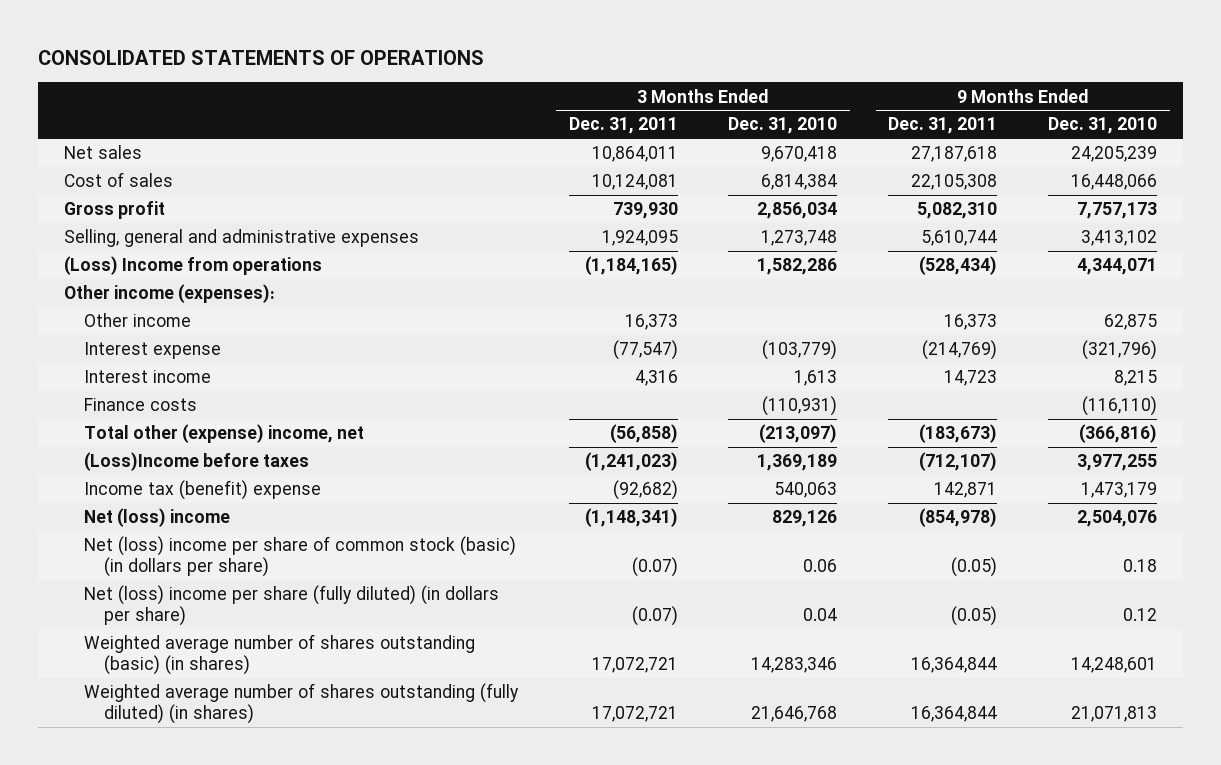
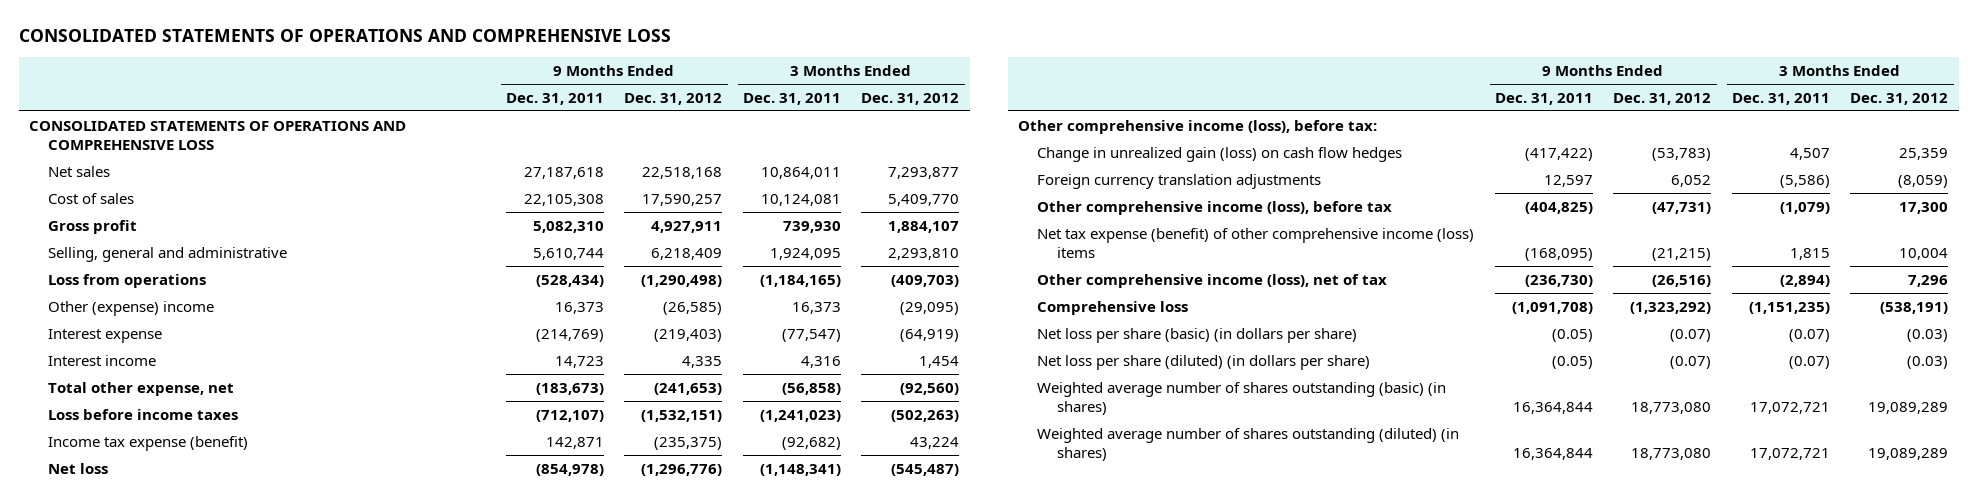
[38,50,485,66] CONSOLIDATED STATEMENTS OF OPERATIONS -> [18,29,671,43] CONSOLIDATED STATEMENTS OF OPERATIONS AND COMPREHENSIVE LOSS
[728,117,838,135] Dec. 31, 2010 -> none
[1048,117,1158,135] Dec. 31, 2010 -> none
none -> [624,92,723,105] Dec. 31, 2012
none -> [861,92,960,105] Dec. 31, 2012
none -> [28,120,406,151] CONSOLIDATED STATEMENTS OF OPERATIONS AND COMPREHENSIVE LOSS
[63,284,275,304] Other income (expenses): -> none
[63,229,419,248] Selling, general and administrative expenses -> [48,246,288,262] Selling, general and administrative
[63,256,322,276] (Loss) Income from operations -> [48,273,207,288] Loss from operations
[83,313,191,328] Other income -> [48,300,215,316] Other (expense) income
[83,398,197,412] Finance costs -> none
[83,424,364,444] Total other (expense) income, net -> [48,381,235,396] Total other expense, net
[83,452,309,472] (Loss)Income before taxes -> [48,408,239,420] Loss before income taxes
[83,480,321,501] Income tax (benefit) expense -> [48,435,249,451] Income tax expense (benefit)
[83,508,230,528] Net (loss) income -> [48,462,109,474] Net loss
none -> [1017,119,1377,134] Other comprehensive income (loss), before tax:
none -> [1037,146,1403,162] Change in unrealized gain (loss) on cash flow hedges
none -> [1037,173,1322,189] Foreign currency translation adjustments
none -> [1037,200,1393,215] Other comprehensive income (loss), before tax
none -> [1037,227,1475,259] Net tax expense (benefit) of other comprehensive income (loss) items
none -> [1037,273,1388,288] Other comprehensive income (loss), net of tax
none -> [1037,300,1189,315] Comprehensive loss
[83,536,516,578] Net (loss) income per share of common stock (basic) (in dollars per share) -> [1037,327,1358,343] Net loss per share (basic) (in dollars per share)
[83,585,499,627] Net (loss) income per share (fully diluted) (in dollars per share) -> [1037,354,1371,370] Net loss per share (diluted) (in dollars per share)
[83,683,519,725] Weighted average number of shares outstanding (fully diluted) (in shares) -> [1037,427,1460,462] Weighted average number of shares outstanding (diluted) (in shares)

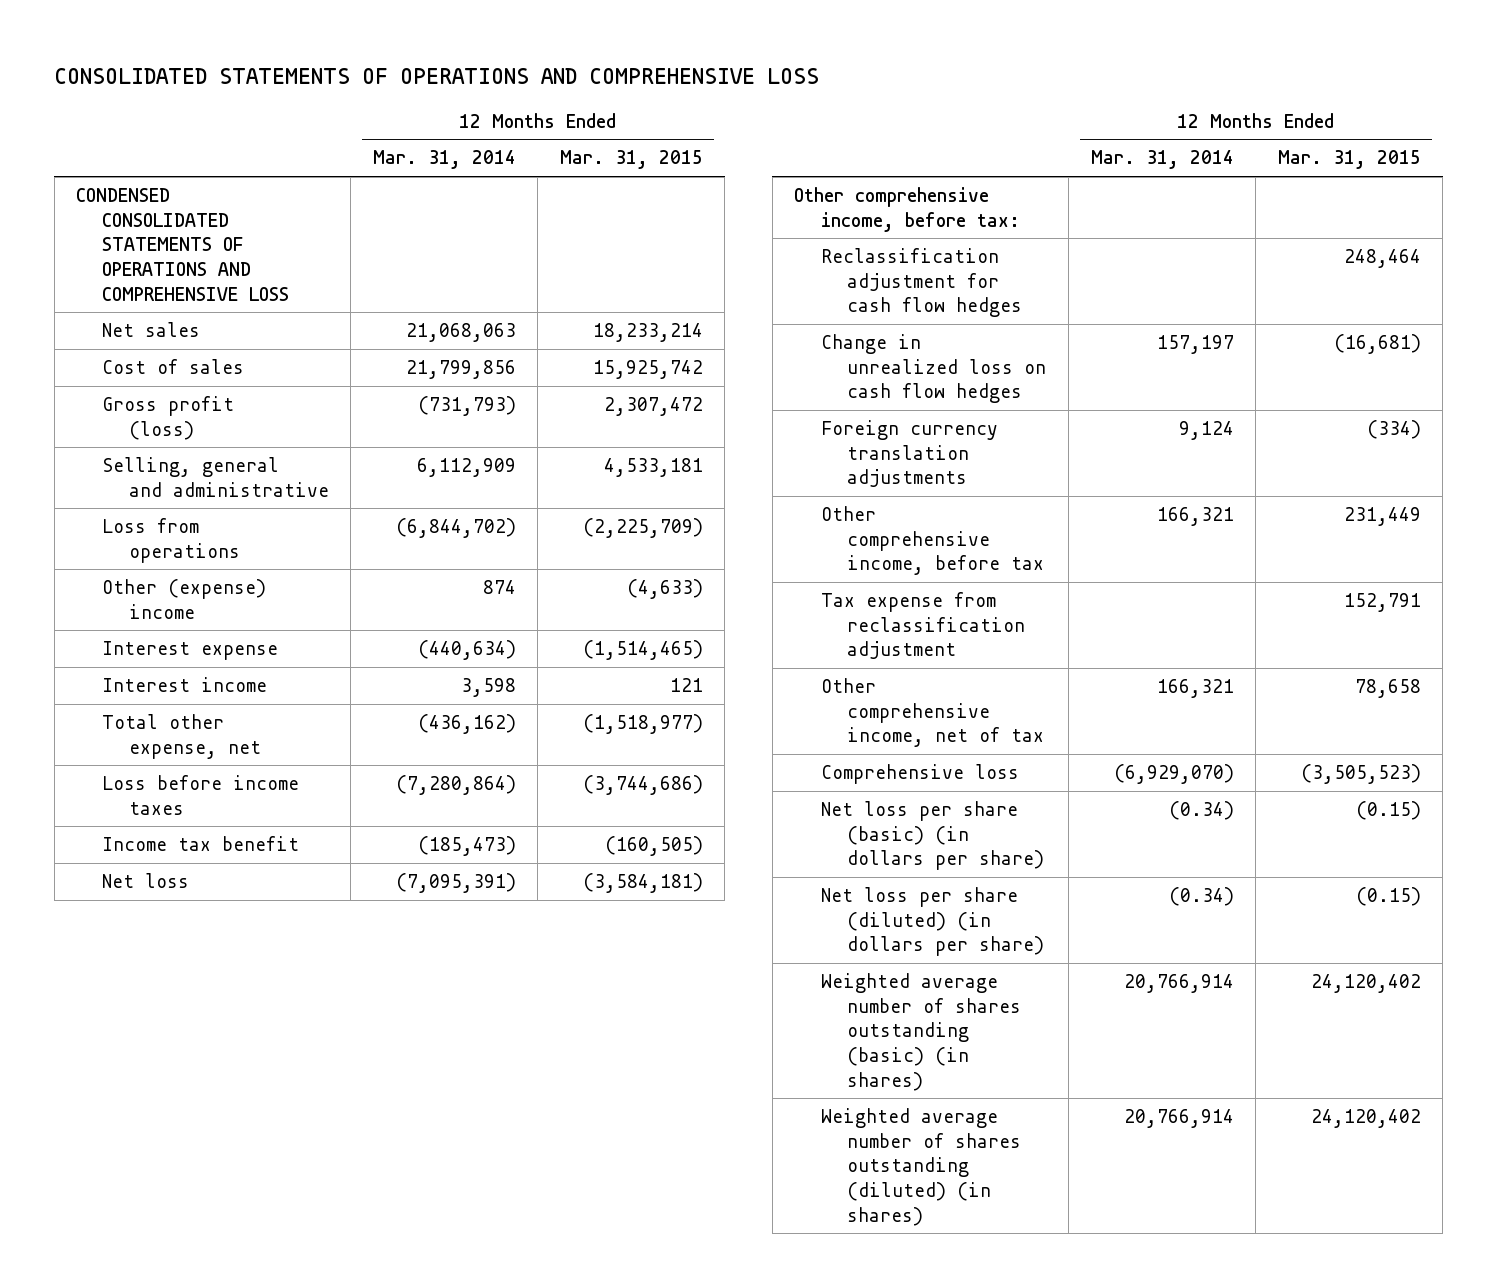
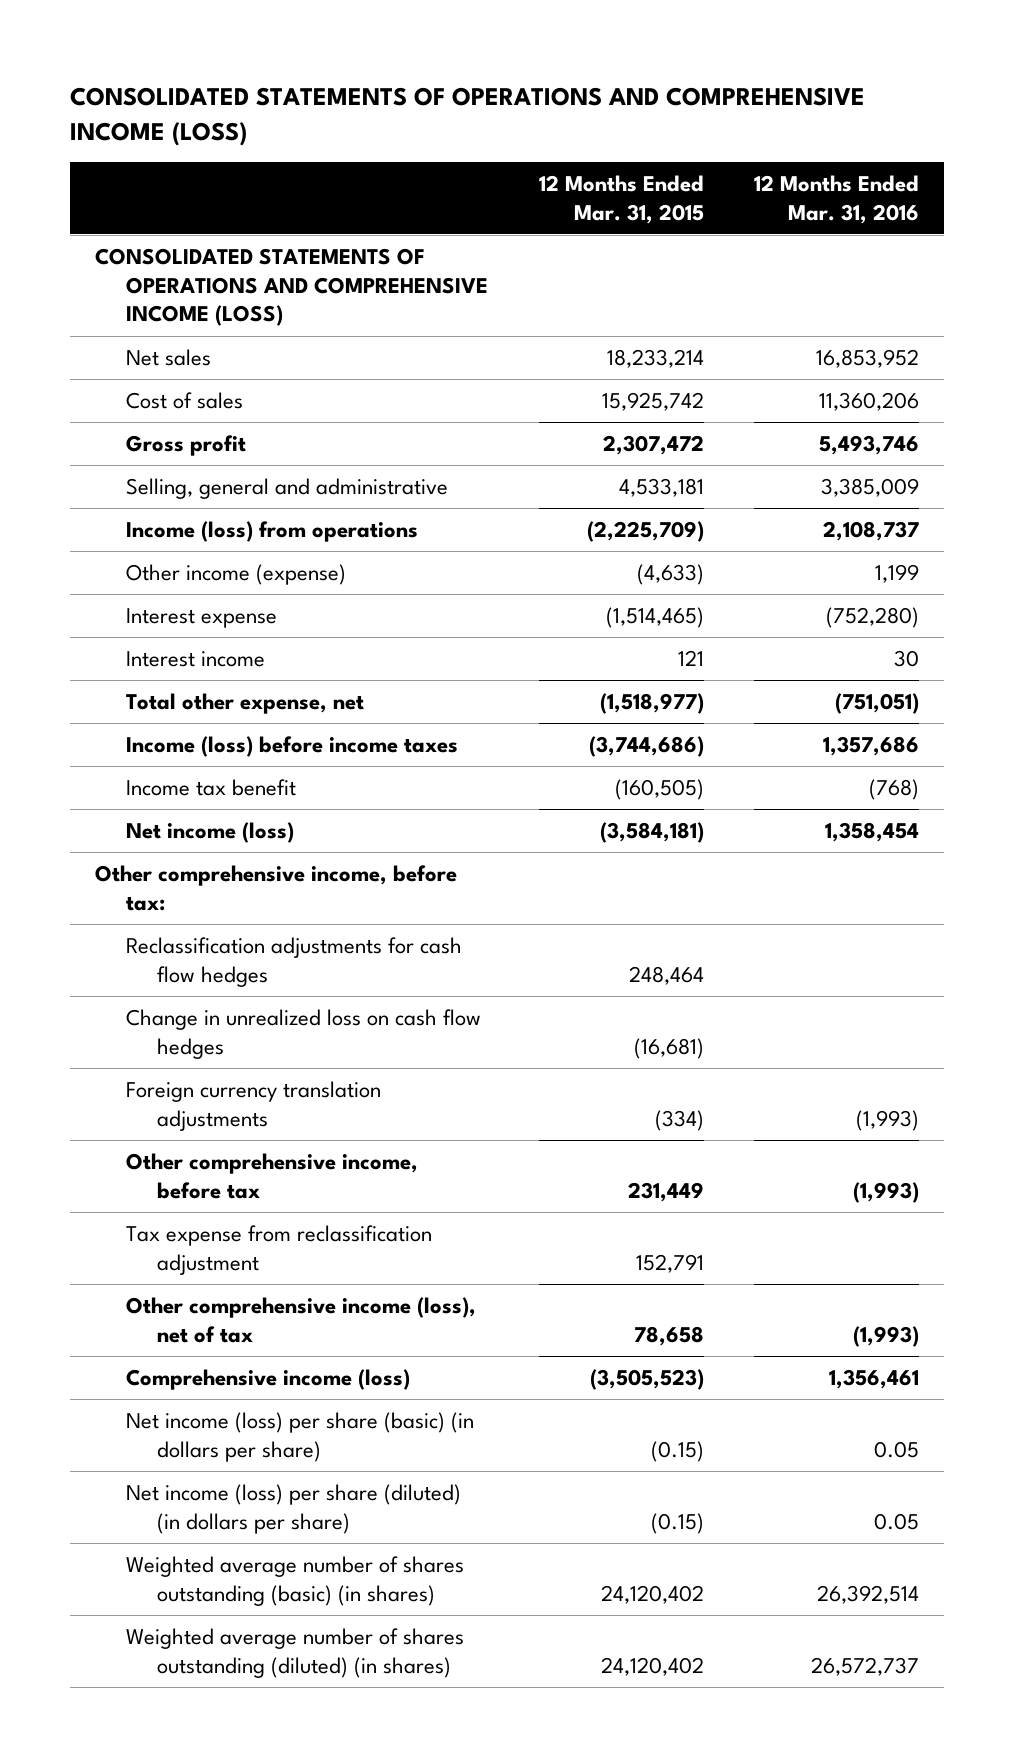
[54,67,820,84] CONSOLIDATED STATEMENTS OF OPERATIONS AND COMPREHENSIVE LOSS -> [70,86,866,146] CONSOLIDATED STATEMENTS OF OPERATIONS AND COMPREHENSIVE INCOME (LOSS)
[372,150,516,170] Mar. 31, 2014 -> none
none -> [754,175,920,224] 12 Months Ended Mar. 31, 2016
[76,187,290,301] CONDENSED CONSOLIDATED STATEMENTS OF OPERATIONS AND COMPREHENSIVE LOSS -> [95,247,489,327] CONSOLIDATED STATEMENTS OF OPERATIONS AND COMPREHENSIVE INCOME (LOSS)
[102,395,235,440] Gross profit (loss) -> [126,434,247,456] Gross profit
[102,517,240,563] Loss from operations -> [126,520,419,542] Income (loss) from operations
[102,578,267,619] Other (expense) income -> [126,563,347,585] Other income (expense)
[102,774,300,815] Loss before income taxes -> [126,735,459,757] Income (loss) before income taxes
[102,872,190,888] Net loss -> [126,821,295,843] Net income (loss)
[820,247,1022,318] Reclassification adjustment for cash flow hedges -> [126,936,463,987] Reclassification adjustments for cash flow hedges
[820,677,1044,748] Other comprehensive income, net of tax -> [126,1296,477,1343] Other comprehensive income (loss), net of tax
[820,763,1019,784] Comprehensive loss -> [126,1368,411,1390] Comprehensive income (loss)
[820,800,1044,871] Net loss per share (basic) (in dollars per share) -> [126,1411,475,1462] Net income (loss) per share (basic) (in dollars per share)
[820,886,1044,957] Net loss per share (diluted) (in dollars per share) -> [126,1483,462,1534] Net income (loss) per share (diluted) (in dollars per share)

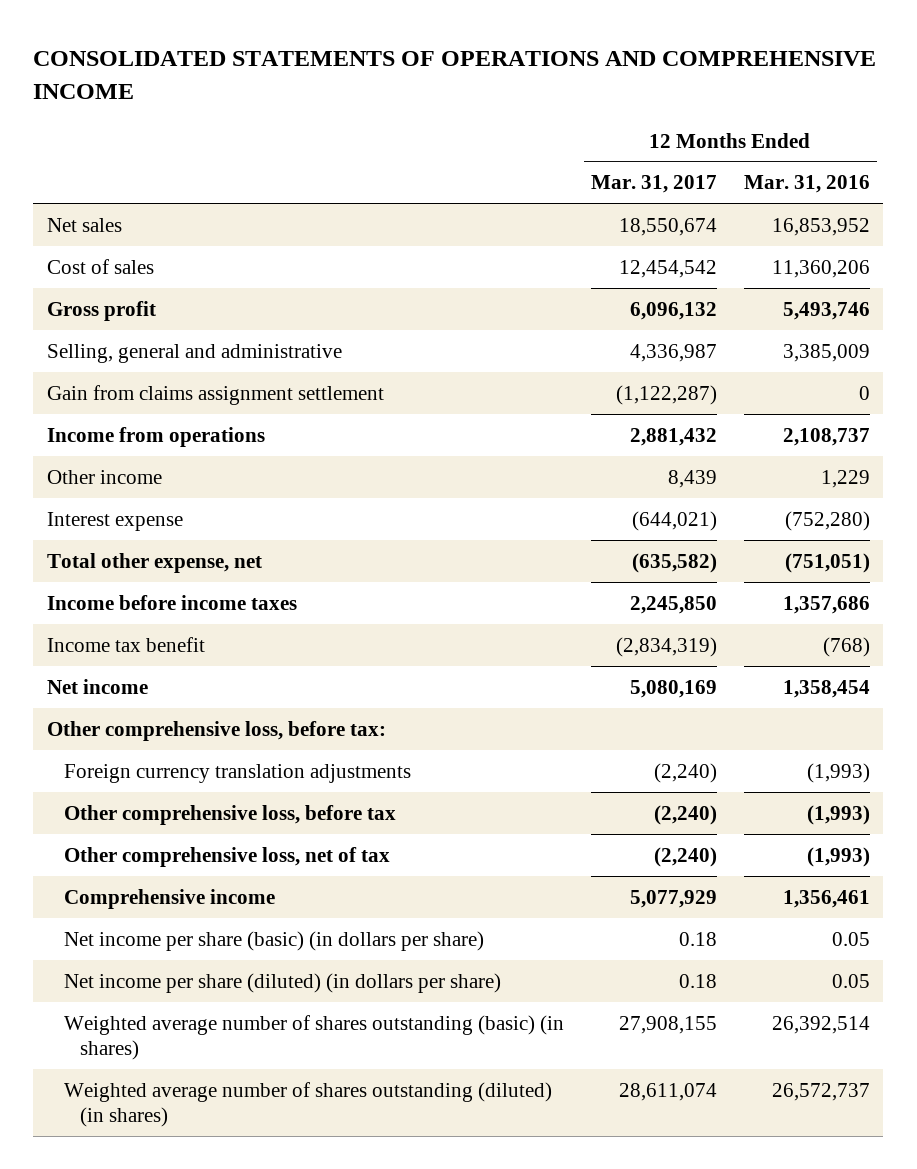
[70,86,866,146] CONSOLIDATED STATEMENTS OF OPERATIONS AND COMPREHENSIVE INCOME (LOSS) -> [33,51,877,99] CONSOLIDATED STATEMENTS OF OPERATIONS AND COMPREHENSIVE INCOME
[538,175,704,224] 12 Months Ended Mar. 31, 2015 -> none
none -> [590,175,717,194] Mar. 31, 2017
[95,247,489,327] CONSOLIDATED STATEMENTS OF OPERATIONS AND COMPREHENSIVE INCOME (LOSS) -> none
none -> [47,384,385,405] Gain from claims assignment settlement
[126,520,419,542] Income (loss) from operations -> [47,426,266,447] Income from operations
[126,563,347,585] Other income (expense) -> [47,469,163,484] Other income
[875,563,920,583] 1,199 -> [820,469,870,488] 1,229
[126,650,266,667] Interest income -> none
[126,735,459,757] Income (loss) before income taxes -> [47,594,298,610] Income before income taxes
[126,936,463,987] Reclassification adjustments for cash flow hedges -> none
[126,1008,482,1059] Change in unrealized loss on cash flow hedges -> none
[126,821,295,843] Net income (loss) -> [47,678,149,694] Net income
[95,864,458,911] Other comprehensive income, before tax: -> [47,720,387,741] Other comprehensive loss, before tax:
[126,1224,433,1275] Tax expense from reclassification adjustment -> none
[126,1152,419,1199] Other comprehensive income, before tax -> [63,804,396,825] Other comprehensive loss, before tax
[126,1296,477,1343] Other comprehensive income (loss), net of tax -> [63,846,390,867] Other comprehensive loss, net of tax
[126,1368,411,1390] Comprehensive income (loss) -> [63,888,275,909] Comprehensive income
[126,1411,475,1462] Net income (loss) per share (basic) (in dollars per share) -> [63,930,484,951] Net income per share (basic) (in dollars per share)
[126,1483,462,1534] Net income (loss) per share (diluted) (in dollars per share) -> [63,972,501,993] Net income per share (diluted) (in dollars per share)

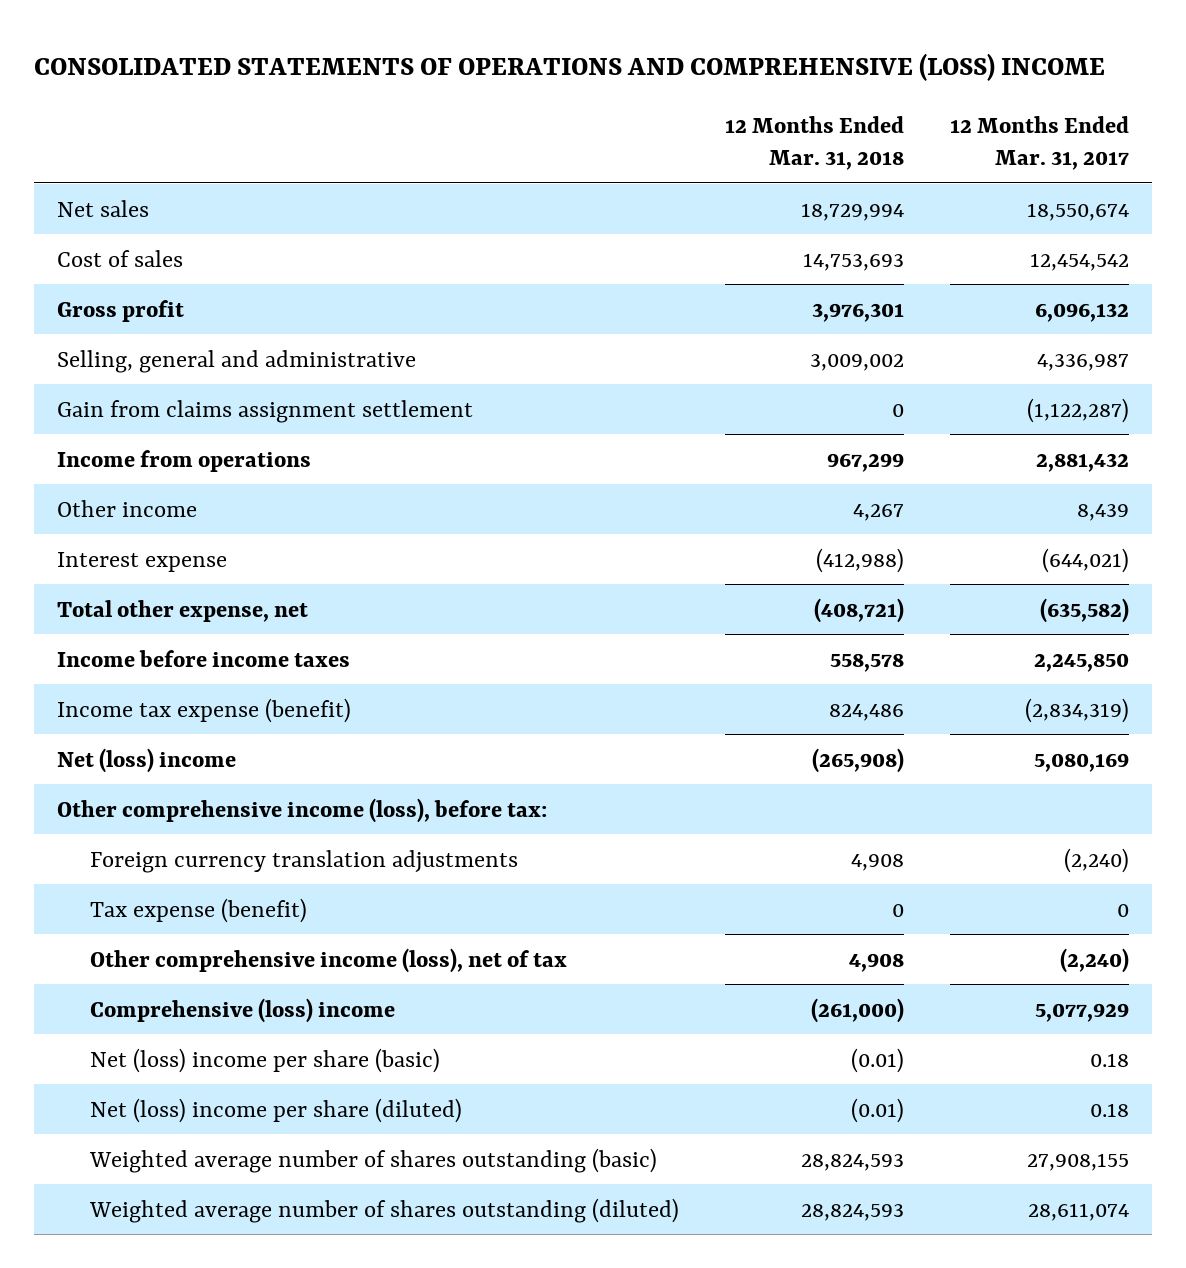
[33,51,877,99] CONSOLIDATED STATEMENTS OF OPERATIONS AND COMPREHENSIVE INCOME -> [34,52,1106,81] CONSOLIDATED STATEMENTS OF OPERATIONS AND COMPREHENSIVE (LOSS) INCOME
[743,175,870,194] Mar. 31, 2016 -> none
none -> [724,116,904,170] 12 Months Ended Mar. 31, 2018
[47,636,206,652] Income tax benefit -> [57,697,352,723] Income tax expense (benefit)
[47,678,149,694] Net income -> [57,747,237,773] Net (loss) income
[47,720,387,741] Other comprehensive loss, before tax: -> [57,797,548,823] Other comprehensive income (loss), before tax:
[63,804,396,825] Other comprehensive loss, before tax -> none
none -> [89,897,307,923] Tax expense (benefit)
[63,846,390,867] Other comprehensive loss, net of tax -> [89,947,567,973] Other comprehensive income (loss), net of tax
[63,888,275,909] Comprehensive income -> [89,997,395,1023] Comprehensive (loss) income
[63,930,484,951] Net income per share (basic) (in dollars per share) -> [89,1047,440,1073] Net (loss) income per share (basic)
[63,972,501,993] Net income per share (diluted) (in dollars per share) -> [89,1097,462,1123] Net (loss) income per share (diluted)
[63,1014,564,1060] Weighted average number of shares outstanding (basic) (in shares) -> [88,1147,657,1173] Weighted average number of shares outstanding (basic)
[63,1081,552,1127] Weighted average number of shares outstanding (diluted) (in shares) -> [88,1197,679,1223] Weighted average number of shares outstanding (diluted)

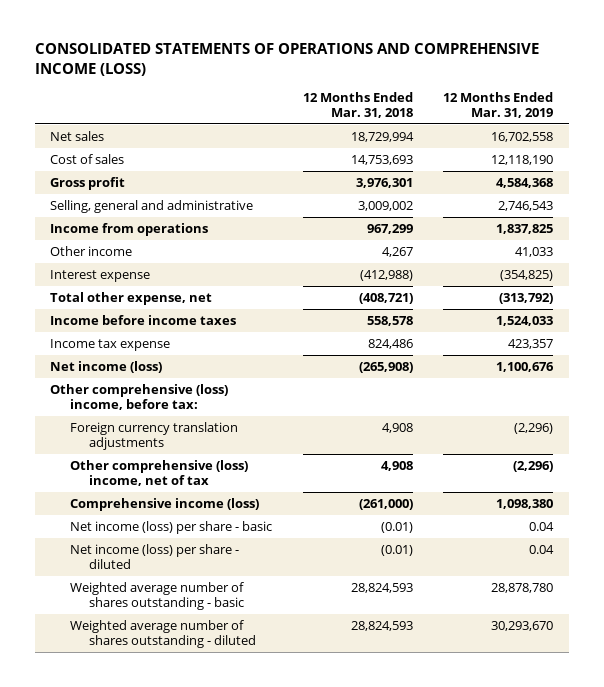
[34,52,1106,81] CONSOLIDATED STATEMENTS OF OPERATIONS AND COMPREHENSIVE (LOSS) INCOME -> [34,43,539,76] CONSOLIDATED STATEMENTS OF OPERATIONS AND COMPREHENSIVE INCOME (LOSS)
[949,116,1129,170] 12 Months Ended Mar. 31, 2017 -> none
none -> [443,92,554,119] 12 Months Ended Mar. 31, 2019
[57,399,474,423] Gain from claims assignment settlement -> none
[57,697,352,723] Income tax expense (benefit) -> [50,338,171,351] Income tax expense
[57,747,237,773] Net (loss) income -> [50,360,163,373] Net income (loss)
[57,797,548,823] Other comprehensive income (loss), before tax: -> [50,383,229,410] Other comprehensive (loss) income, before tax:
[89,897,307,923] Tax expense (benefit) -> none
[89,947,567,973] Other comprehensive income (loss), net of tax -> [69,459,248,486] Other comprehensive (loss) income, net of tax
[89,997,395,1023] Comprehensive (loss) income -> [69,497,259,511] Comprehensive income (loss)
[89,1047,440,1073] Net (loss) income per share (basic) -> [69,520,272,534] Net income (loss) per share - basic
[89,1097,462,1123] Net (loss) income per share (diluted) -> [69,543,239,569] Net income (loss) per share - diluted
[88,1147,657,1173] Weighted average number of shares outstanding (basic) -> [69,581,245,610] Weighted average number of shares outstanding - basic
[88,1197,679,1223] Weighted average number of shares outstanding (diluted) -> [69,619,257,648] Weighted average number of shares outstanding - diluted

